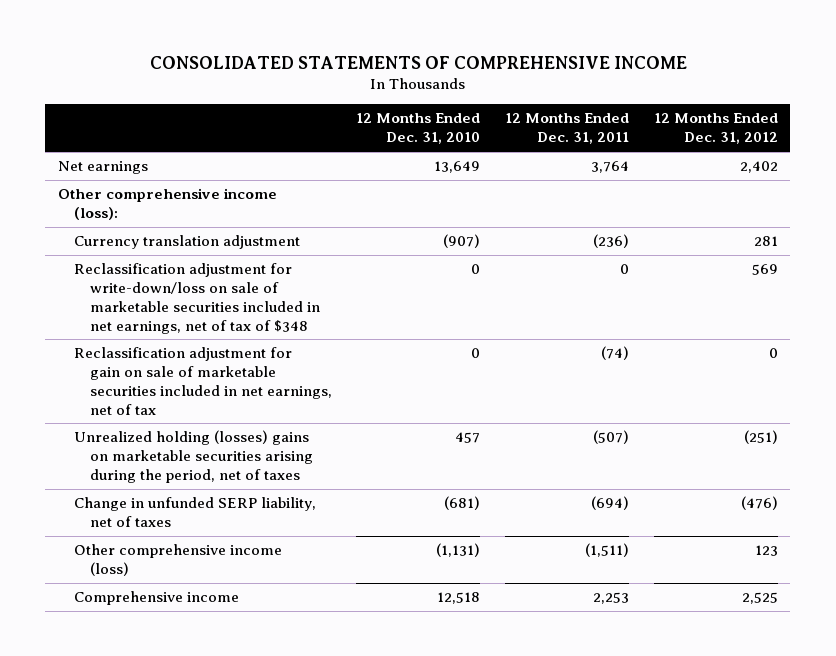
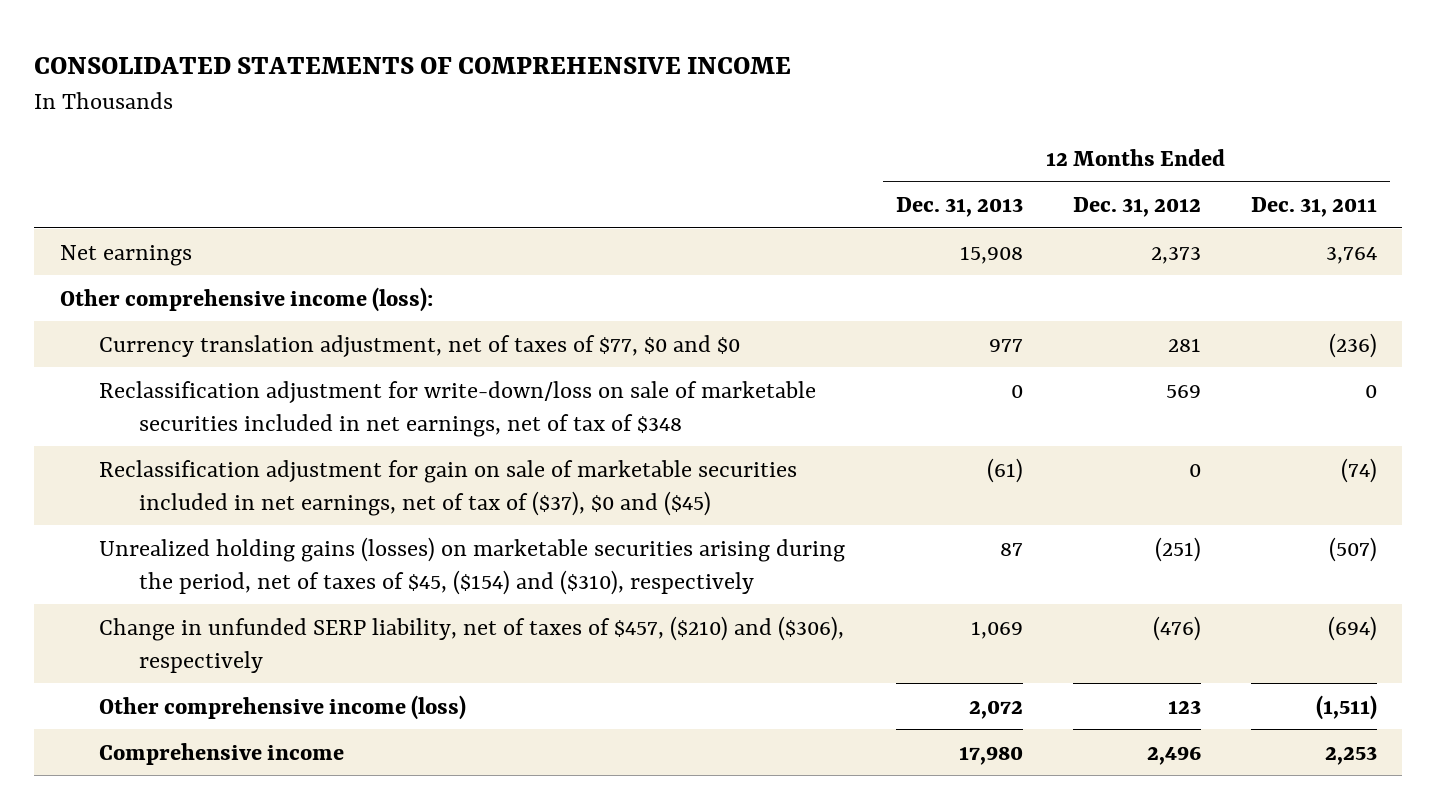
[356,113,481,145] 12 Months Ended Dec. 31, 2010 -> none
none -> [895,196,1023,217] Dec. 31, 2013
[739,161,778,174] 2,402 -> [1150,246,1201,264] 2,373
[73,235,300,250] Currency translation adjustment -> [99,334,741,357] Currency translation adjustment, net of taxes of $77, $0 and $0
[73,347,332,415] Reclassification adjustment for gain on sale of marketable securities included in net earnings, net of tax -> [99,459,798,516] Reclassification adjustment for gain on sale of marketable securities included in net earnings, net of tax of ($37), $0 and ($45)
[73,430,313,483] Unrealized holding (losses) gains on marketable securities arising during the period, net of taxes -> [99,536,846,595] Unrealized holding gains (losses) on marketable securities arising during the period, net of taxes of $45, ($154) and ($310), respectively
[73,497,316,527] Change in unfunded SERP liability, net of taxes -> [99,615,845,673] Change in unfunded SERP liability, net of taxes of $457, ($210) and ($306), respectively
[741,592,778,605] 2,525 -> [1146,745,1201,765] 2,496

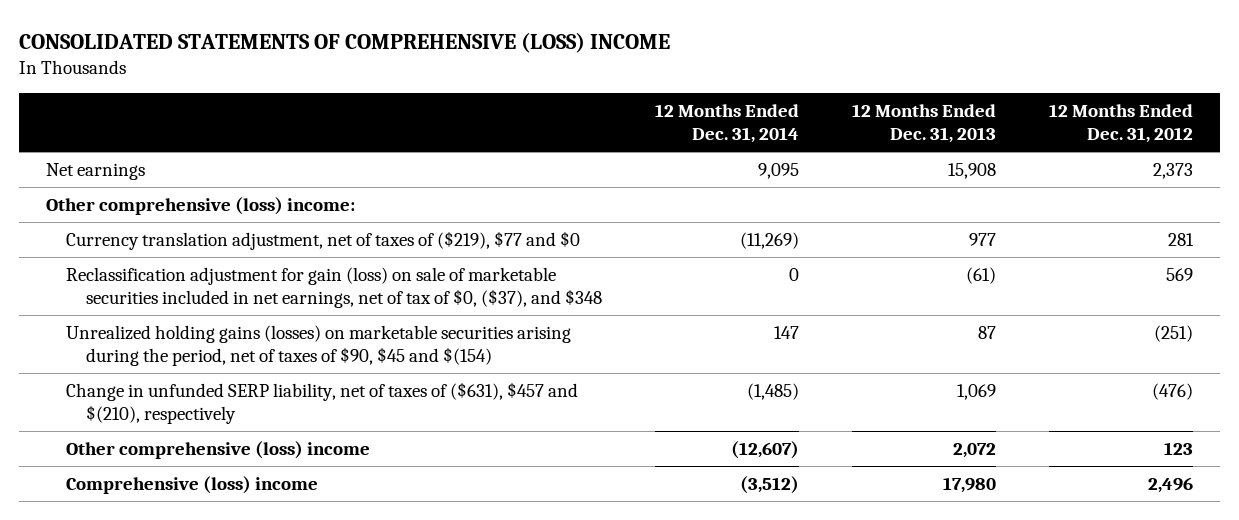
[34,57,792,75] CONSOLIDATED STATEMENTS OF COMPREHENSIVE INCOME -> [19,31,671,53] CONSOLIDATED STATEMENTS OF COMPREHENSIVE (LOSS) INCOME
[1251,196,1378,217] Dec. 31, 2011 -> none
none -> [655,104,800,144] 12 Months Ended Dec. 31, 2014
[99,380,817,437] Reclassification adjustment for write-down/loss on sale of marketable securities included in net earnings, net of tax of $348 -> none
[59,286,433,312] Other comprehensive income (loss): -> [45,196,355,215] Other comprehensive (loss) income:
[99,334,741,357] Currency translation adjustment, net of taxes of $77, $0 and $0 -> [66,230,581,250] Currency translation adjustment, net of taxes of ($219), $77 and $0
[99,459,798,516] Reclassification adjustment for gain on sale of marketable securities included in net earnings, net of tax of ($37), $0 and ($45) -> [66,266,603,308] Reclassification adjustment for gain (loss) on sale of marketable securities included in net earnings, net of tax of $0, ($37), and $348
[1188,463,1201,477] 0 -> [1166,267,1194,281] 569
[99,536,846,595] Unrealized holding gains (losses) on marketable securities arising during the period, net of taxes of $45, ($154) and ($310), respectively -> [66,324,572,366] Unrealized holding gains (losses) on marketable securities arising during the period, net of taxes of $90, $45 and $(154)
[99,615,845,673] Change in unfunded SERP liability, net of taxes of $457, ($210) and ($306), respectively -> [66,381,579,424] Change in unfunded SERP liability, net of taxes of ($631), $457 and $(210), respectively
[99,694,467,720] Other comprehensive income (loss) -> [66,440,371,459] Other comprehensive (loss) income
[99,742,345,765] Comprehensive income -> [66,475,319,494] Comprehensive (loss) income

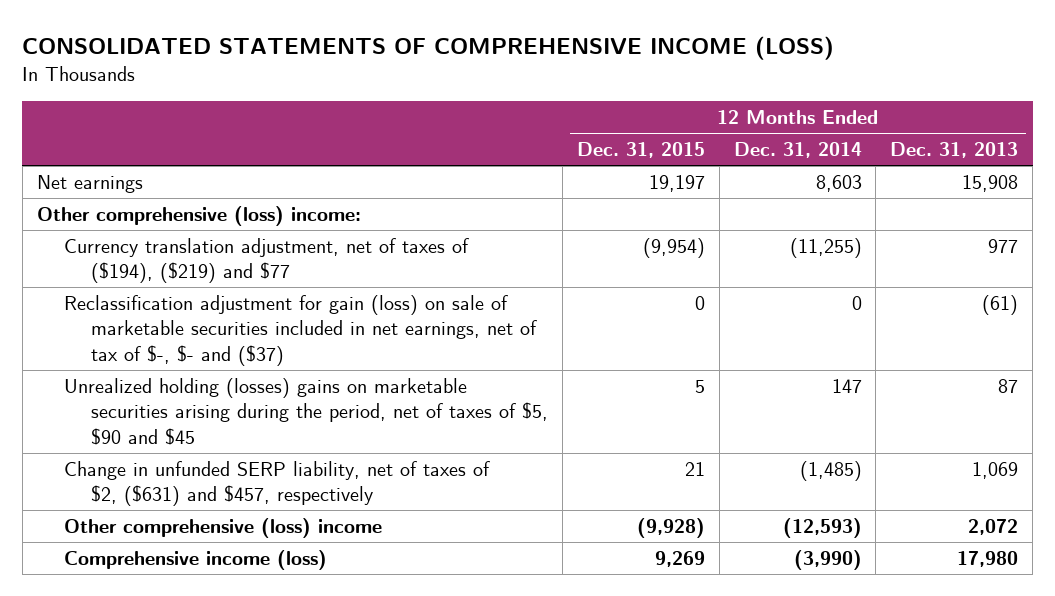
[19,31,671,53] CONSOLIDATED STATEMENTS OF COMPREHENSIVE (LOSS) INCOME -> [22,35,835,60] CONSOLIDATED STATEMENTS OF COMPREHENSIVE INCOME (LOSS)
[1049,104,1194,144] 12 Months Ended Dec. 31, 2012 -> none
none -> [576,142,705,159] Dec. 31, 2015
[758,162,800,179] 9,095 -> [815,175,862,193] 8,603
[66,230,581,250] Currency translation adjustment, net of taxes of ($219), $77 and $0 -> [63,238,469,284] Currency translation adjustment, net of taxes of ($194), ($219) and $77
[740,231,800,249] (11,269) -> [789,238,862,259] (11,255)
[66,266,603,308] Reclassification adjustment for gain (loss) on sale of marketable securities included in net earnings, net of tax of $0, ($37), and $348 -> [63,295,537,366] Reclassification adjustment for gain (loss) on sale of marketable securities included in net earnings, net of tax of $-, $- and ($37)
[66,324,572,366] Unrealized holding gains (losses) on marketable securities arising during the period, net of taxes of $90, $45 and $(154) -> [63,378,548,445] Unrealized holding (losses) gains on marketable securities arising during the period, net of taxes of $5, $90 and $45
[66,381,579,424] Change in unfunded SERP liability, net of taxes of ($631), $457 and $(210), respectively -> [63,461,490,507] Change in unfunded SERP liability, net of taxes of $2, ($631) and $457, respectively
[731,440,800,459] (12,607) -> [782,518,862,539] (12,593)
[66,475,319,494] Comprehensive (loss) income -> [63,550,327,571] Comprehensive income (loss)
[740,475,800,494] (3,512) -> [793,550,862,571] (3,990)

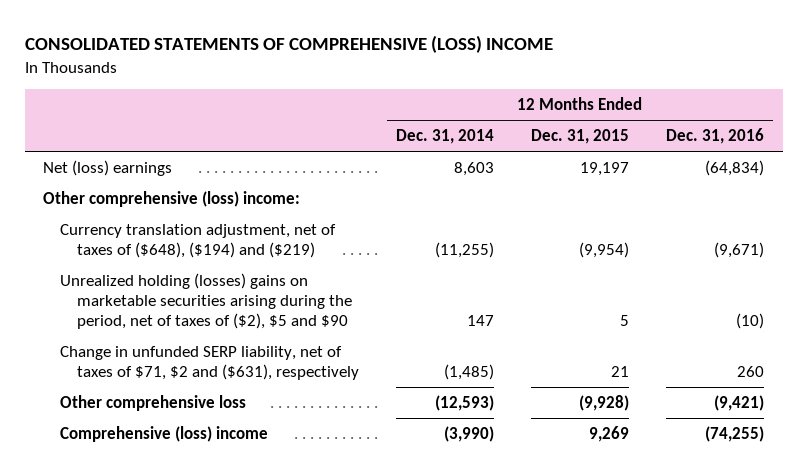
[22,35,835,60] CONSOLIDATED STATEMENTS OF COMPREHENSIVE INCOME (LOSS) -> [24,35,553,54] CONSOLIDATED STATEMENTS OF COMPREHENSIVE (LOSS) INCOME
[890,142,1019,159] Dec. 31, 2013 -> none
none -> [666,128,765,145] Dec. 31, 2016
[36,175,143,194] Net earnings -> [43,159,173,176] Net (loss) earnings
[63,295,537,366] Reclassification adjustment for gain (loss) on sale of marketable securities included in net earnings, net of tax of $-, $- and ($37) -> none
[63,238,469,284] Currency translation adjustment, net of taxes of ($194), ($219) and $77 -> [60,223,337,259] Currency translation adjustment, net of taxes of ($648), ($194) and ($219)
[63,378,548,445] Unrealized holding (losses) gains on marketable securities arising during the period, net of taxes of $5, $90 and $45 -> [60,272,353,330] Unrealized holding (losses) gains on marketable securities arising during the period, net of taxes of ($2), $5 and $90
[63,461,490,507] Change in unfunded SERP liability, net of taxes of $2, ($631) and $457, respectively -> [60,345,360,381] Change in unfunded SERP liability, net of taxes of $71, $2 and ($631), respectively
[63,518,382,539] Other comprehensive (loss) income -> [60,394,247,411] Other comprehensive loss
[63,550,327,571] Comprehensive income (loss) -> [60,425,269,442] Comprehensive (loss) income

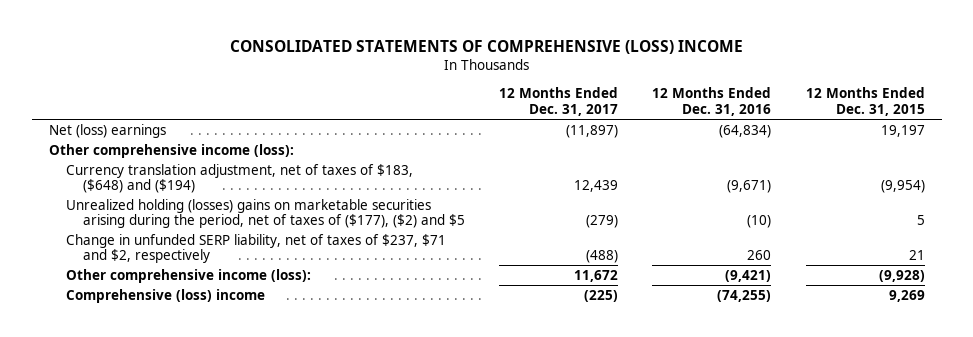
[396,129,495,145] Dec. 31, 2014 -> none
none -> [499,87,619,117] 12 Months Ended Dec. 31, 2017
[43,190,301,207] Other comprehensive (loss) income: -> [48,143,294,158] Other comprehensive income (loss):
[60,223,337,259] Currency translation adjustment, net of taxes of ($648), ($194) and ($219) -> [66,163,414,194] Currency translation adjustment, net of taxes of $183, ($648) and ($194)
[60,272,353,330] Unrealized holding (losses) gains on marketable securities arising during the period, net of taxes of ($2), $5 and $90 -> [66,198,466,229] Unrealized holding (losses) gains on marketable securities arising during the period, net of taxes of ($177), ($2) and $5
[60,345,360,381] Change in unfunded SERP liability, net of taxes of $71, $2 and ($631), respectively -> [66,233,447,264] Change in unfunded SERP liability, net of taxes of $237, $71 and $2, respectively
[60,394,247,411] Other comprehensive loss -> [66,268,312,283] Other comprehensive income (loss):

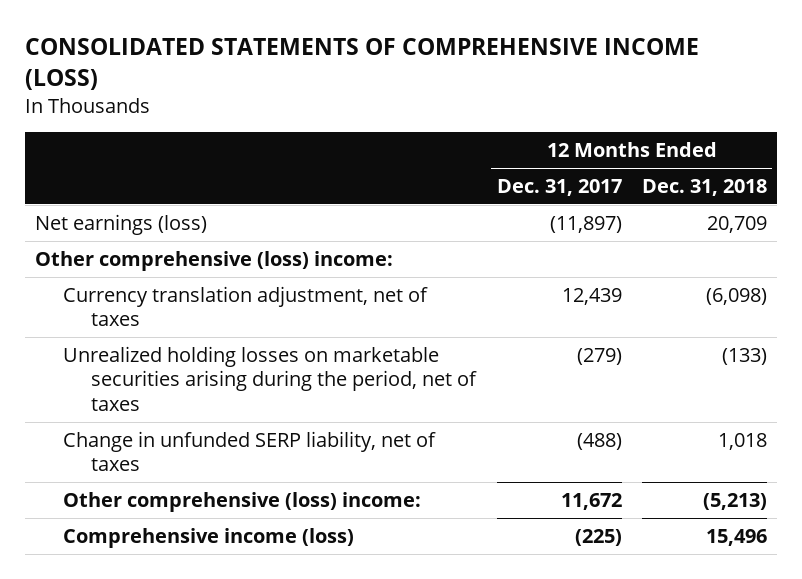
[229,40,743,55] CONSOLIDATED STATEMENTS OF COMPREHENSIVE (LOSS) INCOME -> [24,38,699,90] CONSOLIDATED STATEMENTS OF COMPREHENSIVE INCOME (LOSS)
[652,87,772,117] 12 Months Ended Dec. 31, 2016 -> none
[805,87,925,117] 12 Months Ended Dec. 31, 2015 -> none
none -> [642,179,768,197] Dec. 31, 2018
[48,123,166,138] Net (loss) earnings -> [34,213,207,235] Net earnings (loss)
[48,143,294,158] Other comprehensive income (loss): -> [34,250,393,271] Other comprehensive (loss) income:
[66,163,414,194] Currency translation adjustment, net of taxes of $183, ($648) and ($194) -> [62,285,428,327] Currency translation adjustment, net of taxes
[66,198,466,229] Unrealized holding (losses) gains on marketable securities arising during the period, net of taxes of ($177), ($2) and $5 -> [62,345,478,411] Unrealized holding losses on marketable securities arising during the period, net of taxes
[66,233,447,264] Change in unfunded SERP liability, net of taxes of $237, $71 and $2, respectively -> [62,430,436,472] Change in unfunded SERP liability, net of taxes
[66,268,312,283] Other comprehensive income (loss): -> [62,491,421,512] Other comprehensive (loss) income:
[66,288,266,303] Comprehensive (loss) income -> [62,527,354,548] Comprehensive income (loss)

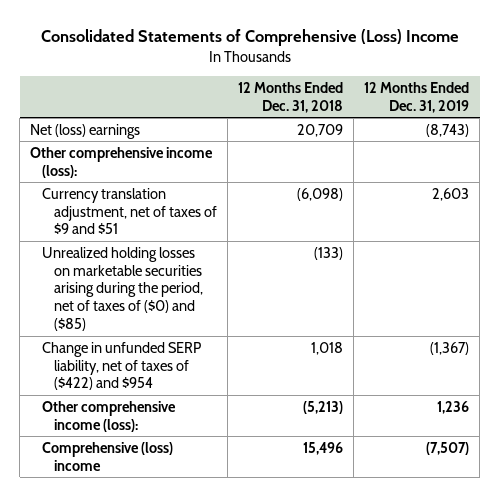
[24,38,699,90] CONSOLIDATED STATEMENTS OF COMPREHENSIVE INCOME (LOSS) -> [40,29,459,47] Consolidated Statements of Comprehensive (Loss) Income
[496,179,622,197] Dec. 31, 2017 -> none
none -> [364,81,470,113] 12 Months Ended Dec. 31, 2019
[34,213,207,235] Net earnings (loss) -> [30,123,141,139] Net (loss) earnings
[34,250,393,271] Other comprehensive (loss) income: -> [30,146,214,178] Other comprehensive income (loss):
[62,285,428,327] Currency translation adjustment, net of taxes -> [42,187,218,235] Currency translation adjustment, net of taxes of $9 and $51
[62,345,478,411] Unrealized holding losses on marketable securities arising during the period, net of taxes -> [42,246,204,331] Unrealized holding losses on marketable securities arising during the period, net of taxes of ($0) and ($85)
[62,430,436,472] Change in unfunded SERP liability, net of taxes -> [42,341,202,391] Change in unfunded SERP liability, net of taxes of ($422) and $954
[62,491,421,512] Other comprehensive (loss) income: -> [42,400,177,432] Other comprehensive income (loss):
[62,527,354,548] Comprehensive income (loss) -> [42,441,174,471] Comprehensive (loss) income

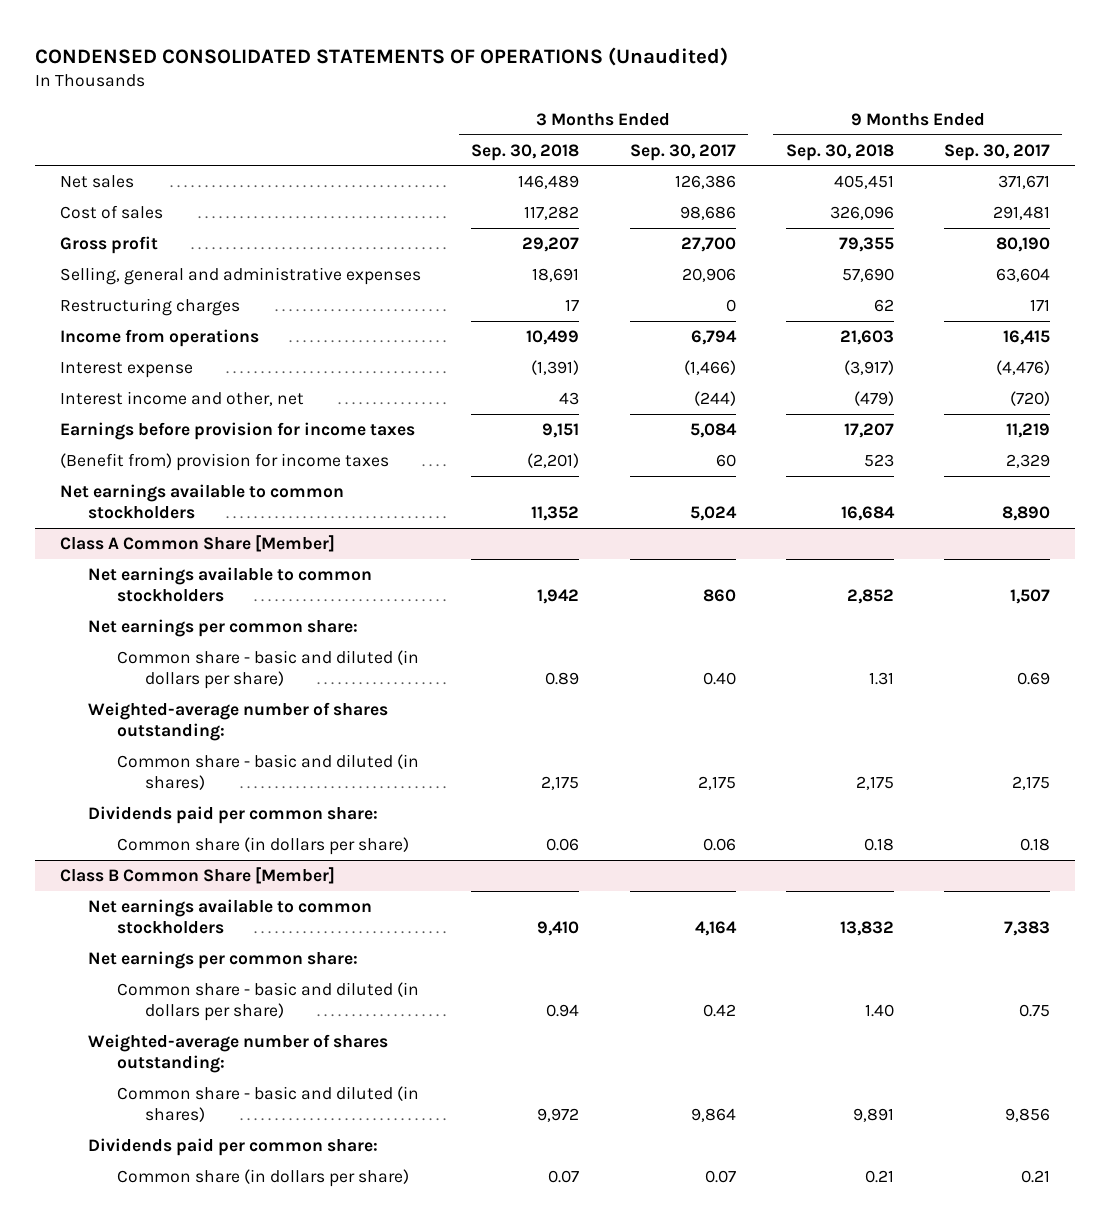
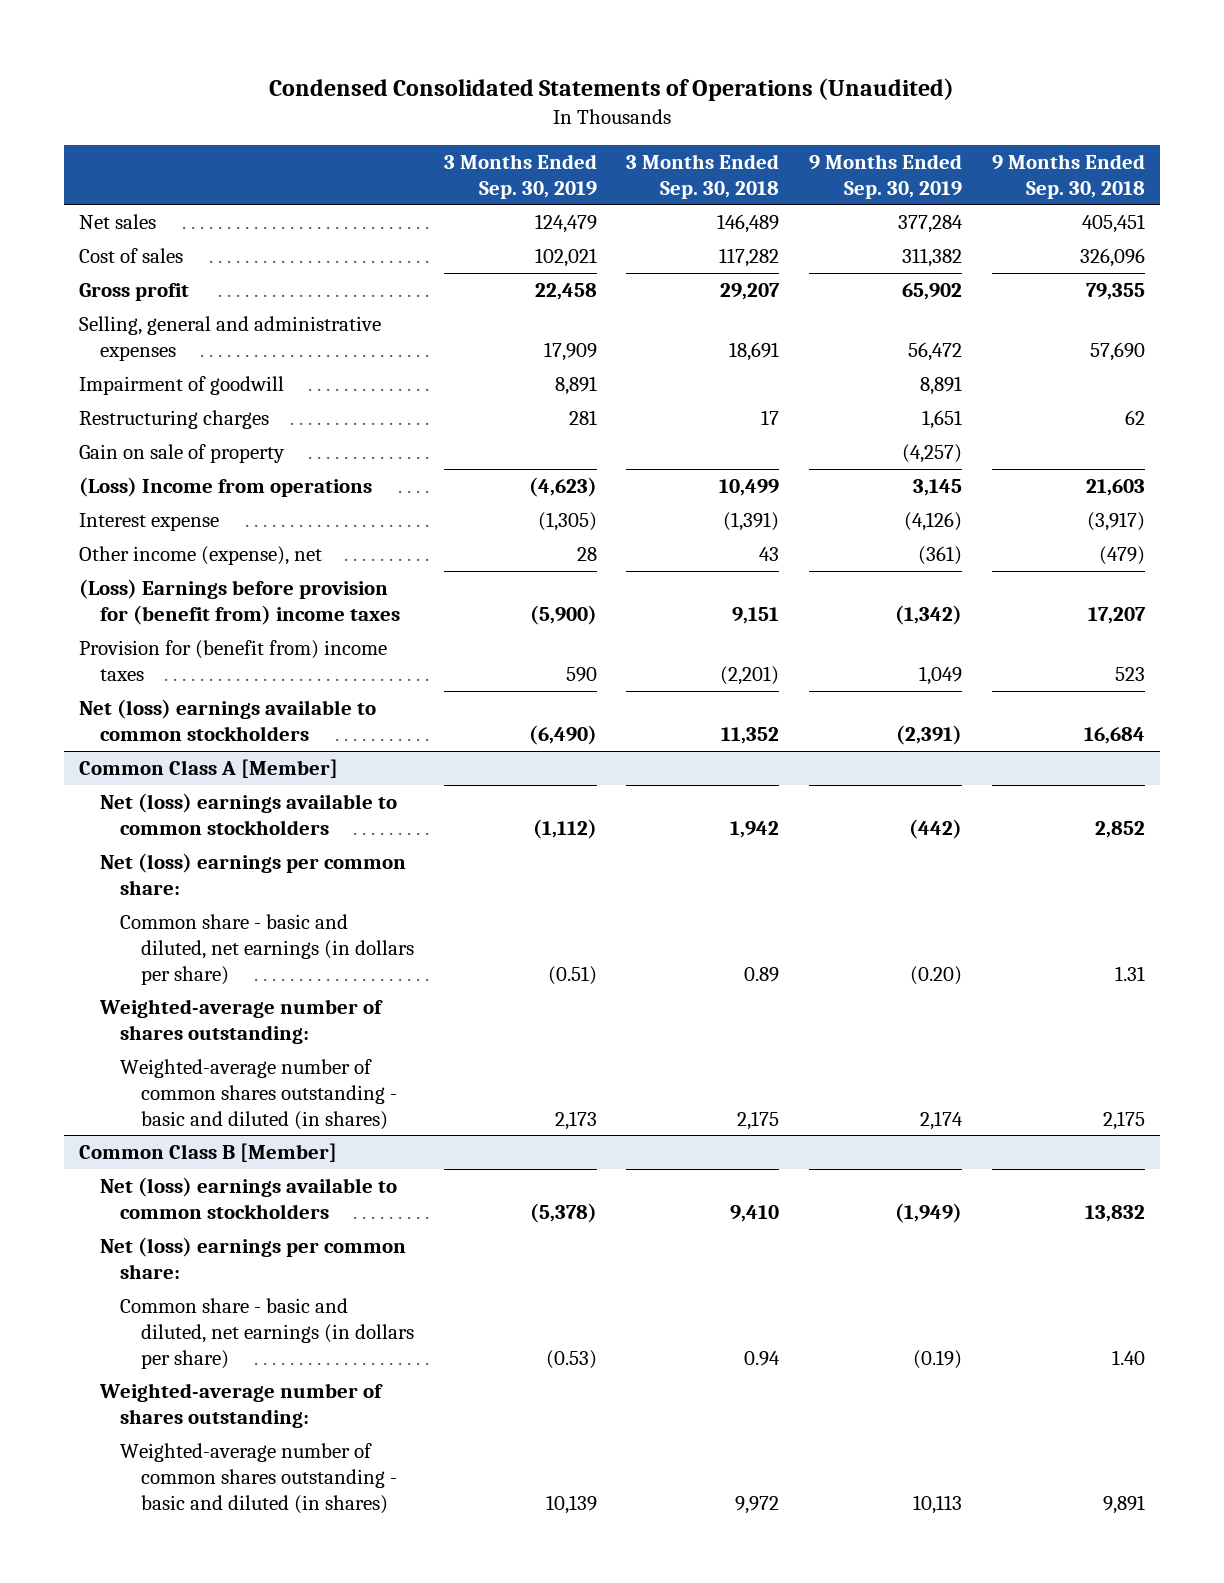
[35,46,729,66] CONDENSED CONSOLIDATED STATEMENTS OF OPERATIONS (Unaudited) -> [269,78,955,102] Condensed Consolidated Statements of Operations (Unaudited)
[629,143,736,161] Sep. 30, 2017 -> none
[943,143,1050,161] Sep. 30, 2017 -> none
none -> [443,153,597,199] 3 Months Ended Sep. 30, 2019
none -> [809,153,963,199] 9 Months Ended Sep. 30, 2019
none -> [78,375,284,395] Impairment of goodwill
none -> [78,443,285,463] Gain on sale of property
[60,328,260,347] Income from operations -> [78,476,372,497] (Loss) Income from operations
[60,390,305,406] Interest income and other, net -> [78,545,322,565] Other income (expense), net
[60,421,416,440] Earnings before provision for income taxes -> [78,578,400,625] (Loss) Earnings before provision for (benefit from) income taxes
[60,452,390,471] (Benefit from) provision for income taxes -> [78,639,387,681] Provision for (benefit from) income taxes
[60,483,345,520] Net earnings available to common stockholders -> [78,698,376,741] Net (loss) earnings available to common stockholders
[60,534,336,552] Class A Common Share [Member] -> [78,758,338,778] Common Class A [Member]
[88,566,373,603] Net earnings available to common stockholders -> [99,792,397,835] Net (loss) earnings available to common stockholders
[88,618,359,637] Net earnings per common share: -> [99,852,406,895] Net (loss) earnings per common share:
[116,649,419,690] Common share - basic and diluted (in dollars per share) -> [120,913,414,985] Common share - basic and diluted, net earnings (in dollars per share)
[88,805,379,824] Dividends paid per common share: -> none
[116,836,409,855] Common share (in dollars per share) -> none
[116,753,419,791] Common share - basic and diluted (in shares) -> [120,1058,397,1130] Weighted-average number of common shares outstanding - basic and diluted (in shares)
[60,866,336,884] Class B Common Share [Member] -> [78,1142,337,1162] Common Class B [Member]
[88,898,373,935] Net earnings available to common stockholders -> [99,1176,397,1219] Net (loss) earnings available to common stockholders
[88,950,359,969] Net earnings per common share: -> [99,1236,406,1279] Net (loss) earnings per common share:
[116,981,419,1022] Common share - basic and diluted (in dollars per share) -> [120,1297,414,1369] Common share - basic and diluted, net earnings (in dollars per share)
[88,1137,379,1156] Dividends paid per common share: -> none
[116,1168,409,1187] Common share (in dollars per share) -> none
[116,1085,419,1123] Common share - basic and diluted (in shares) -> [120,1442,397,1514] Weighted-average number of common shares outstanding - basic and diluted (in shares)

